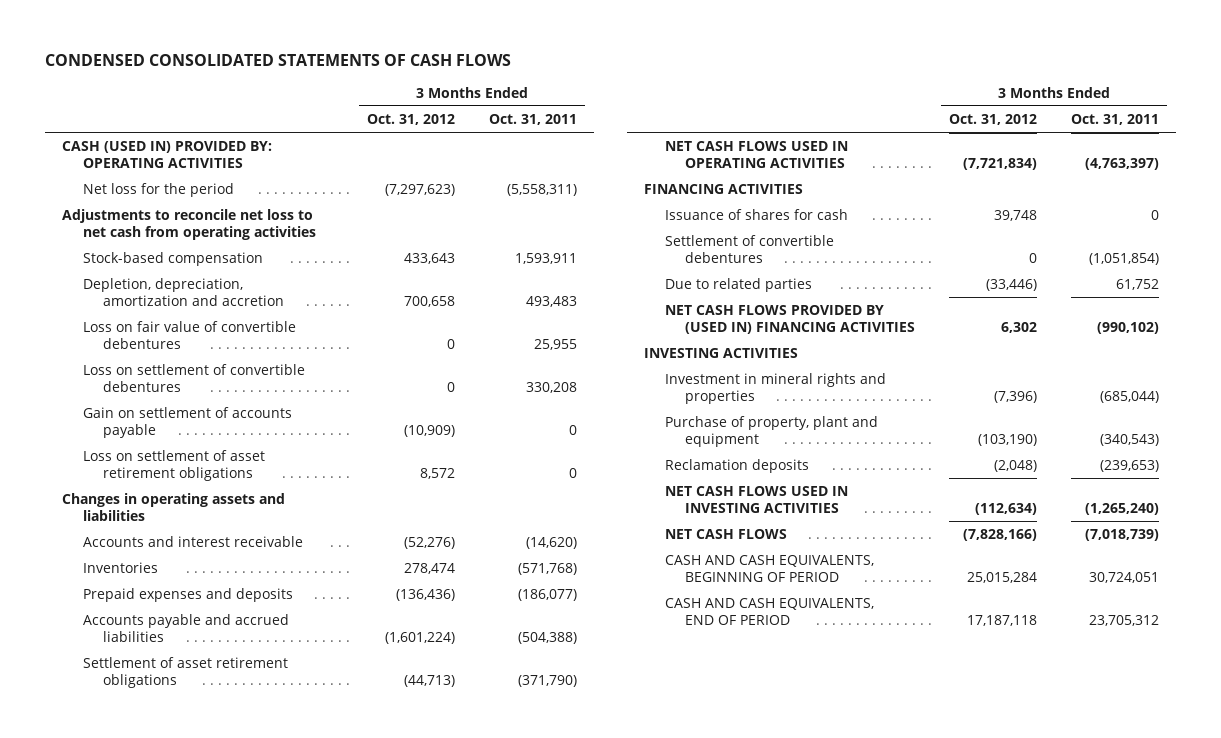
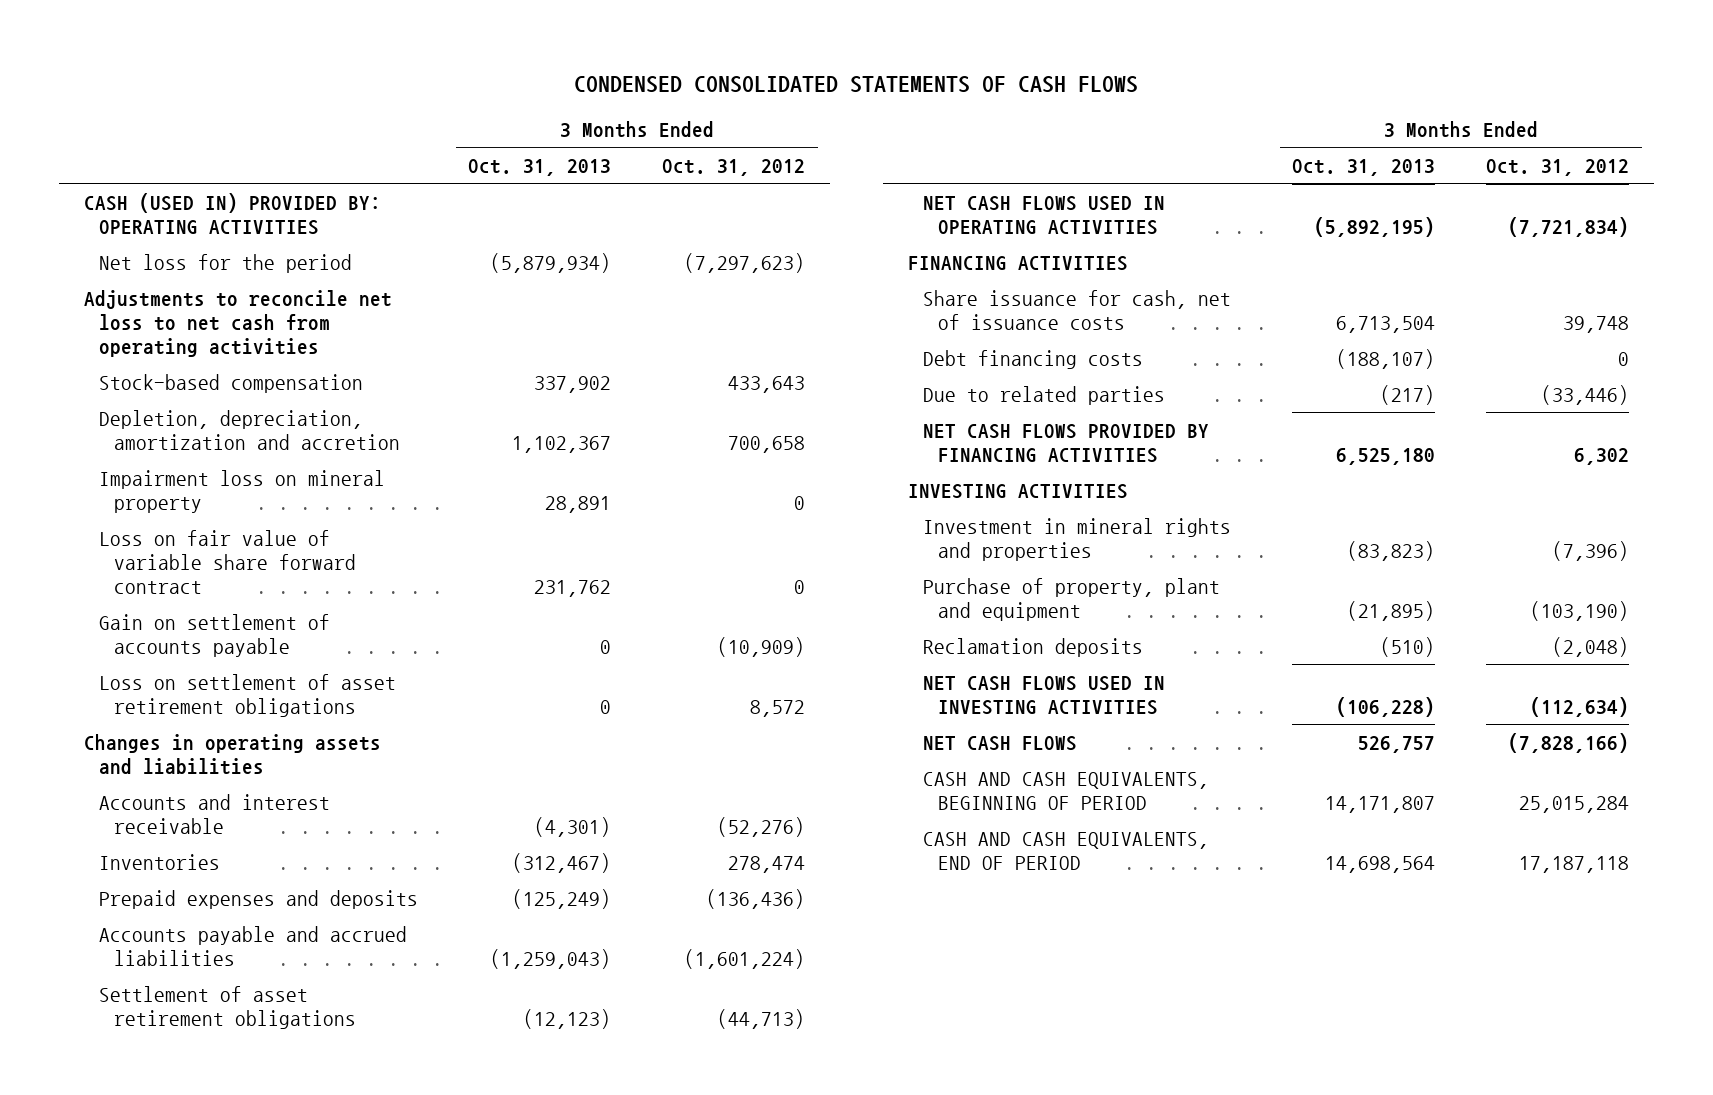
[488,113,577,125] Oct. 31, 2011 -> none
none -> [468,159,612,177] Oct. 31, 2013
[82,320,296,349] Loss on fair value of convertible debentures -> none
[82,363,305,392] Loss on settlement of convertible debentures -> none
none -> [98,469,385,513] Impairment loss on mineral property
none -> [98,529,356,595] Loss on fair value of variable share forward contract
[664,234,834,263] Settlement of convertible debentures -> none
[664,208,848,220] Issuance of shares for cash -> [922,289,1231,330] Share issuance for cash, net of issuance costs
none -> [922,349,1143,369] Debt financing costs
[664,304,916,334] NET CASH FLOWS PROVIDED BY (USED IN) FINANCING ACTIVITIES -> [922,423,1209,463] NET CASH FLOWS PROVIDED BY FINANCING ACTIVITIES

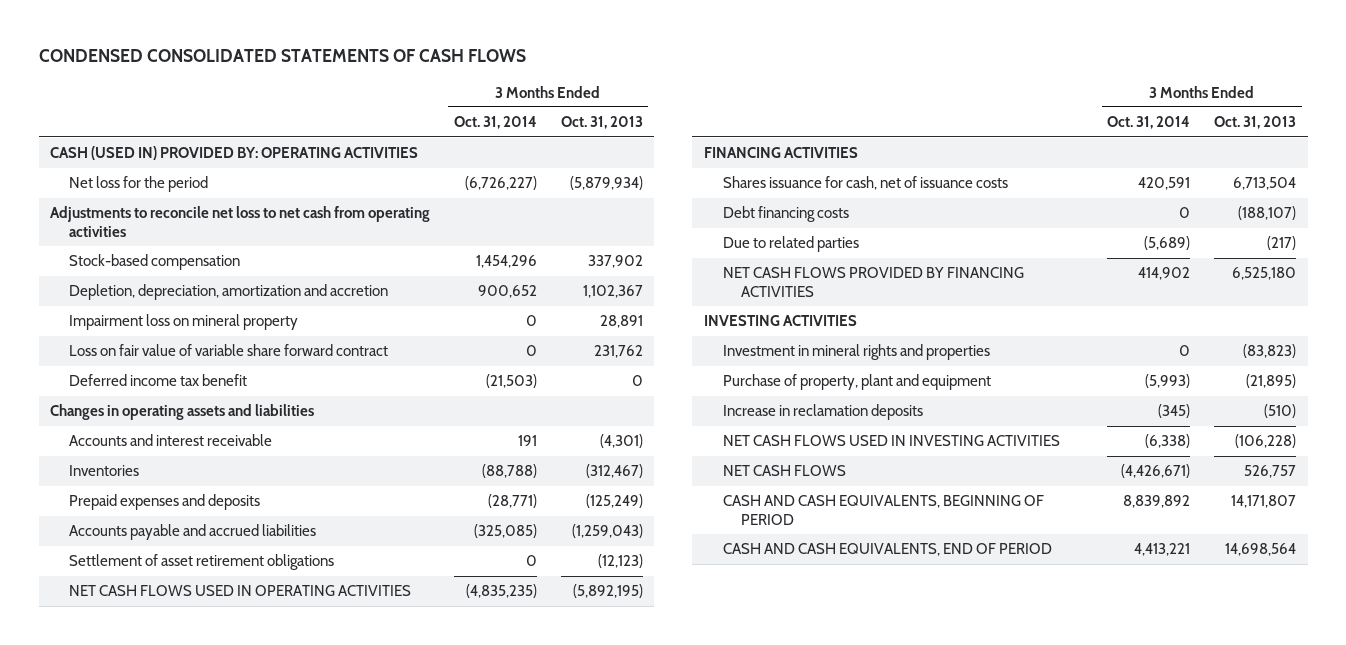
[661,159,805,177] Oct. 31, 2012 -> none
none -> [454,116,538,130] Oct. 31, 2014
[98,613,330,657] Gain on settlement of accounts payable -> none
[98,673,396,717] Loss on settlement of asset retirement obligations -> none
none -> [69,374,248,387] Deferred income tax benefit
[922,289,1231,330] Share issuance for cash, net of issuance costs -> [722,176,1008,191] Shares issuance for cash, net of issuance costs
[922,637,1143,657] Reclamation deposits -> [722,404,923,421] Increase in reclamation deposits

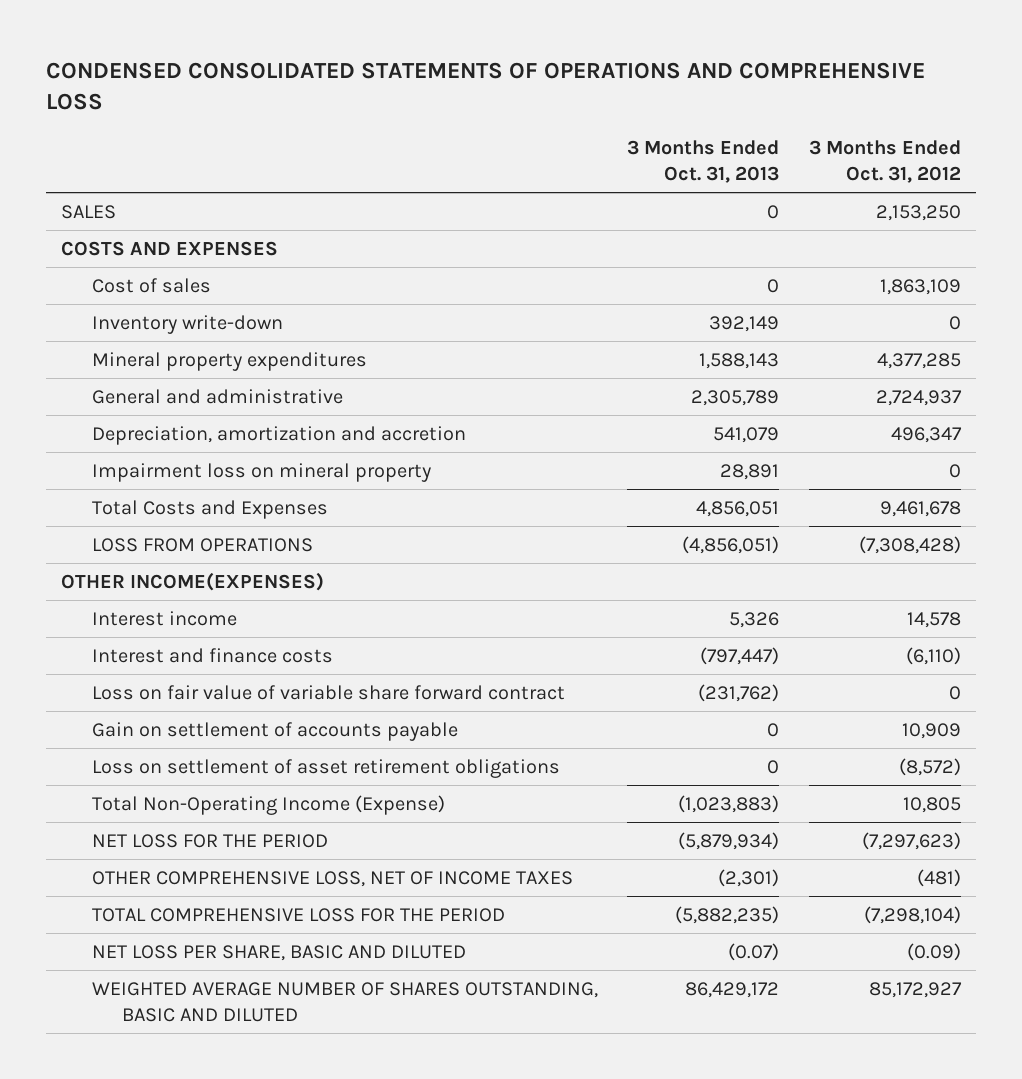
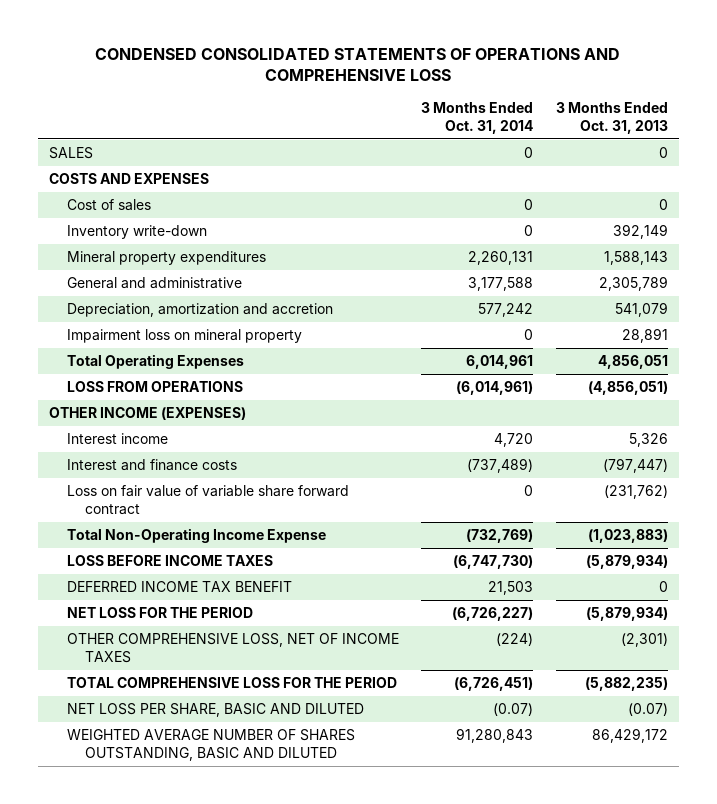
[808,139,961,184] 3 Months Ended Oct. 31, 2012 -> none
none -> [421,102,534,134] 3 Months Ended Oct. 31, 2014
[91,499,328,519] Total Costs and Expenses -> [66,354,244,370] Total Operating Expenses
[61,571,325,591] OTHER INCOME(EXPENSES) -> [49,407,247,421] OTHER INCOME (EXPENSES)
[91,721,458,741] Gain on settlement of accounts payable -> none
[91,758,560,778] Loss on settlement of asset retirement obligations -> none
[91,794,445,815] Total Non-Operating Income (Expense) -> [66,528,326,544] Total Non-Operating Income Expense
none -> [66,555,273,567] LOSS BEFORE INCOME TAXES
none -> [66,581,292,593] DEFERRED INCOME TAX BENEFIT

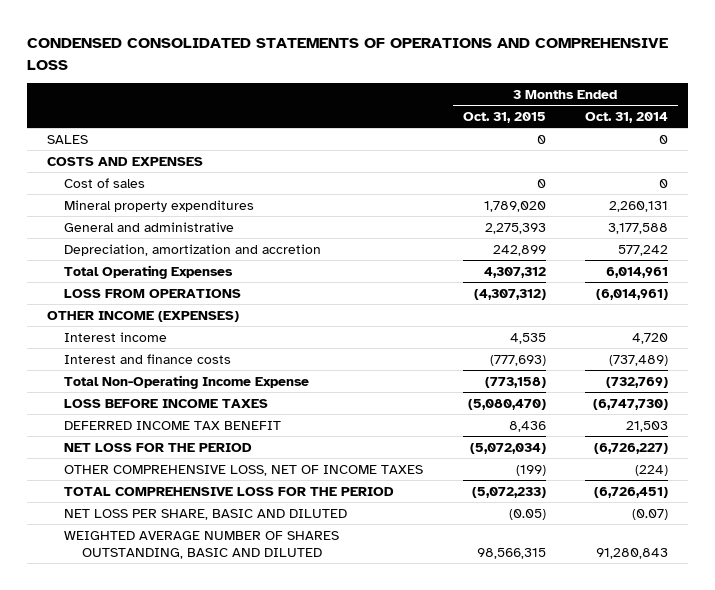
[555,102,668,134] 3 Months Ended Oct. 31, 2013 -> none
none -> [462,111,546,123] Oct. 31, 2015
[66,225,207,240] Inventory write-down -> none
[66,329,302,344] Impairment loss on mineral property -> none
[66,485,349,515] Loss on fair value of variable share forward contract -> none

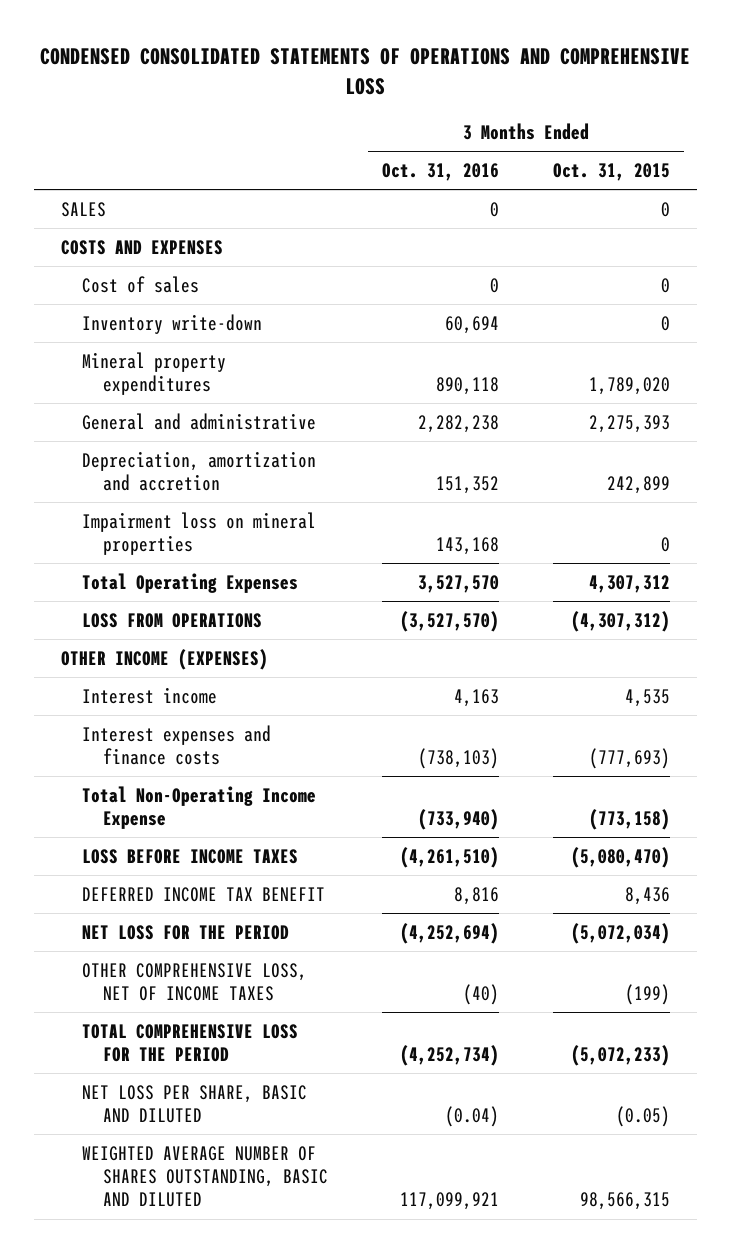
[584,111,668,123] Oct. 31, 2014 -> none
none -> [381,163,499,182] Oct. 31, 2016
none -> [81,313,262,334] Inventory write-down
none -> [81,511,316,556] Impairment loss on mineral properties
[64,353,232,364] Interest and finance costs -> [81,724,271,766] Interest expenses and finance costs

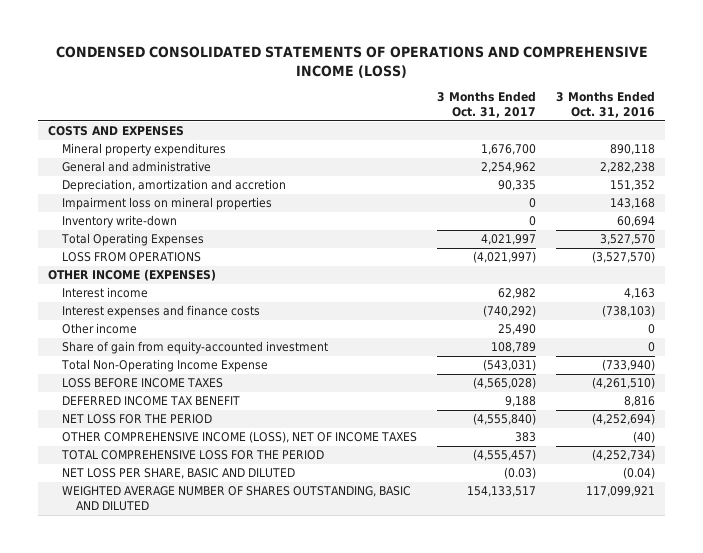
[40,47,691,96] CONDENSED CONSOLIDATED STATEMENTS OF OPERATIONS AND COMPREHENSIVE LOSS -> [55,45,648,78] CONDENSED CONSOLIDATED STATEMENTS OF OPERATIONS AND COMPREHENSIVE INCOME (LOSS)
[553,163,671,182] Oct. 31, 2015 -> none
none -> [437,91,537,118] 3 Months Ended Oct. 31, 2017
[60,201,106,217] SALES -> none
[81,275,199,293] Cost of sales -> none
[81,313,262,334] Inventory write-down -> [61,215,177,229] Inventory write-down
none -> [61,323,137,335] Other income
none -> [61,341,328,355] Share of gain from equity-accounted investment
[81,962,307,1002] OTHER COMPREHENSIVE LOSS, NET OF INCOME TAXES -> [61,431,417,444] OTHER COMPREHENSIVE INCOME (LOSS), NET OF INCOME TAXES

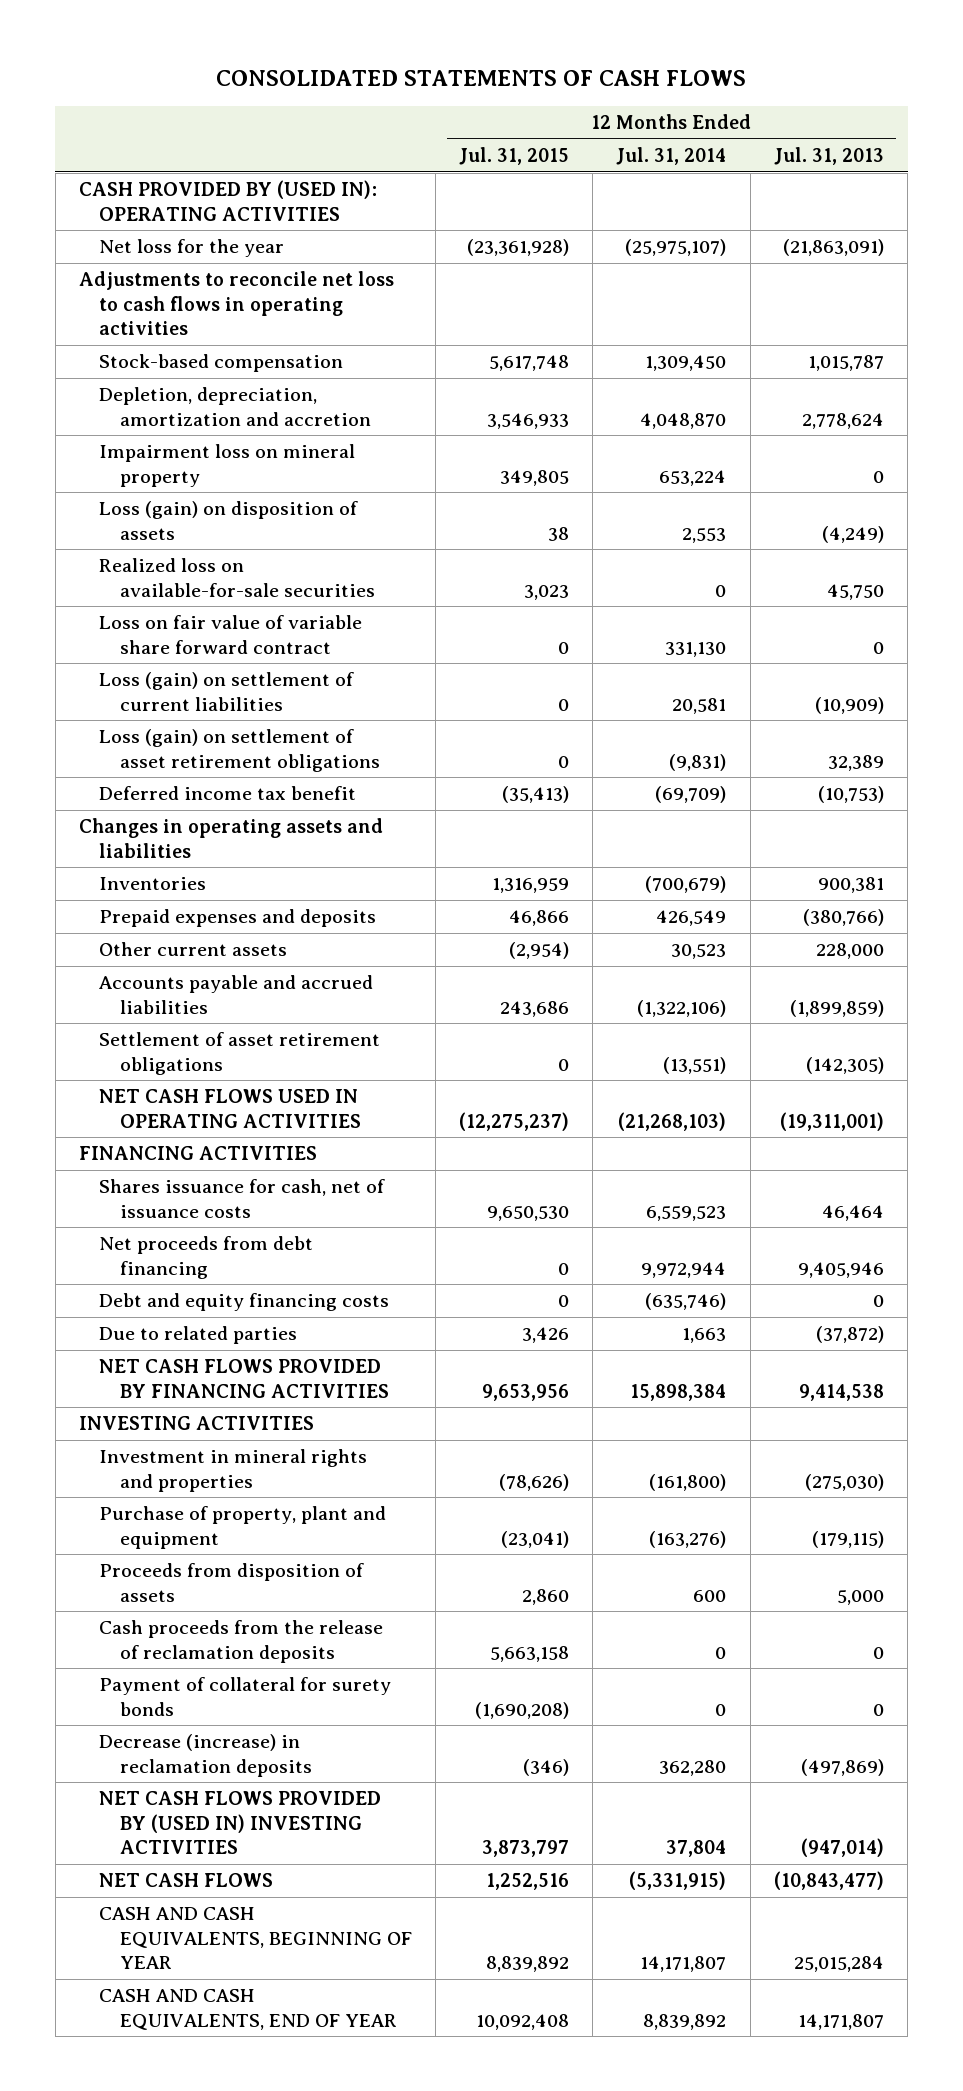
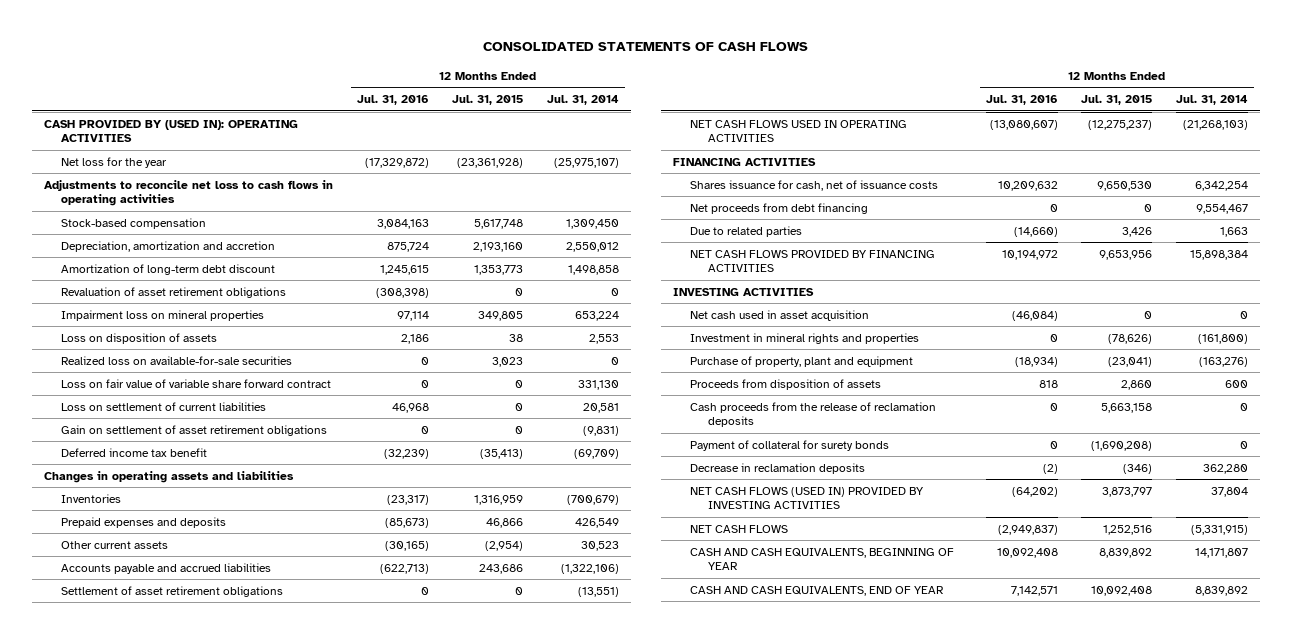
[773,146,884,165] Jul. 31, 2013 -> none
none -> [356,95,429,106] Jul. 31, 2016
[99,387,371,426] Depletion, depreciation, amortization and accretion -> [61,240,276,252] Depreciation, amortization and accretion
[487,412,570,429] 3,546,933 -> [473,241,524,252] 2,193,160
[640,412,727,429] 4,048,870 -> [565,241,619,252] 2,550,012
none -> [61,263,276,275] Amortization of long-term debt discount
none -> [61,286,287,298] Revaluation of asset retirement obligations
[99,444,356,487] Impairment loss on mineral property -> [61,309,265,321] Impairment loss on mineral properties
[99,501,359,540] Loss (gain) on disposition of assets -> [61,332,218,344] Loss on disposition of assets
[99,672,355,711] Loss (gain) on settlement of current liabilities -> [61,401,267,411] Loss on settlement of current liabilities
[99,729,380,772] Loss (gain) on settlement of asset retirement obligations -> [61,424,328,436] Gain on settlement of asset retirement obligations
[99,1293,390,1312] Debt and equity financing costs -> none
[646,1205,727,1221] 6,559,523 -> [1194,180,1248,191] 6,342,254
[641,1261,727,1278] 9,972,944 -> [1195,203,1248,214] 9,554,467
none -> [690,309,870,321] Net cash used in asset acquisition
[99,1734,312,1777] Decrease (increase) in reclamation deposits -> [690,462,866,474] Decrease in reclamation deposits
[99,1791,382,1854] NET CASH FLOWS PROVIDED BY (USED IN) INVESTING ACTIVITIES -> [690,486,925,510] NET CASH FLOWS (USED IN) PROVIDED BY INVESTING ACTIVITIES

